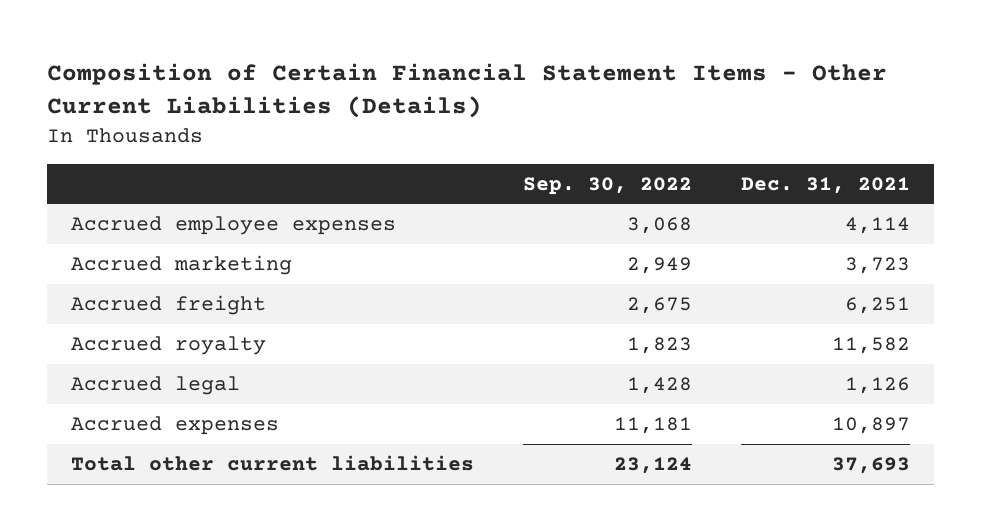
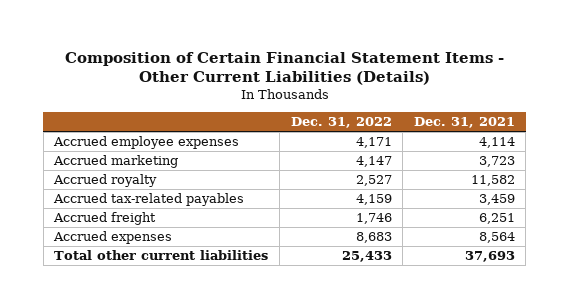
[522,176,692,195] Sep. 30, 2022 -> none
none -> [290,117,392,129] Dec. 31, 2022
[71,376,241,396] Accrued legal -> none
none -> [53,193,245,207] Accrued tax-related payables
[71,295,267,316] Accrued freight -> [53,212,157,226] Accrued freight
[831,417,910,435] 10,897 -> [478,232,515,244] 8,564

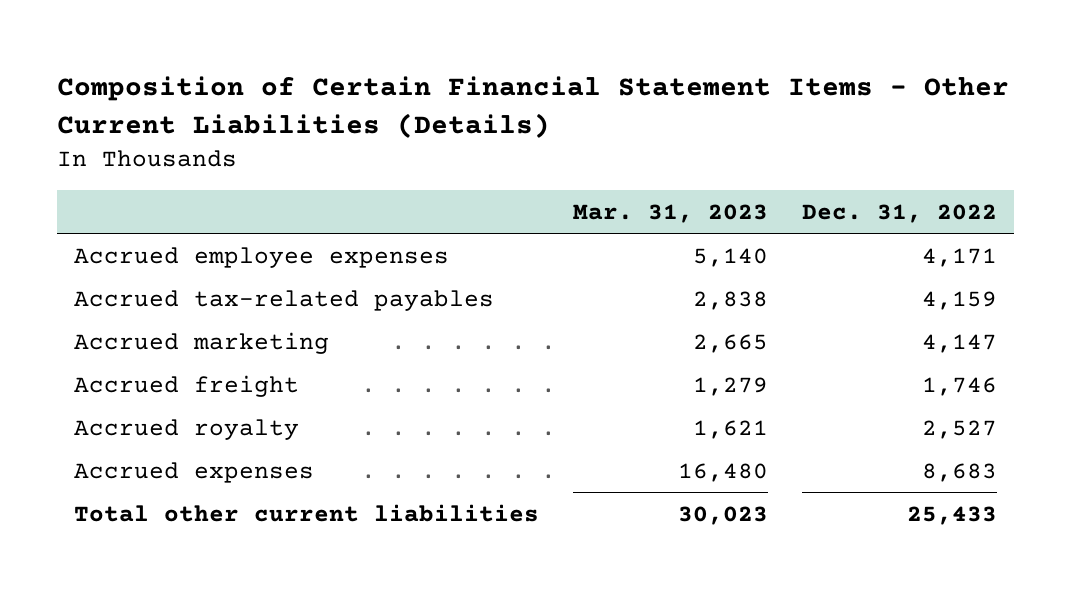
[413,117,515,129] Dec. 31, 2021 -> none
none -> [572,204,768,224] Mar. 31, 2023
[53,155,179,169] Accrued marketing -> [74,331,330,354] Accrued marketing
[53,174,158,188] Accrued royalty -> [74,418,300,440] Accrued royalty

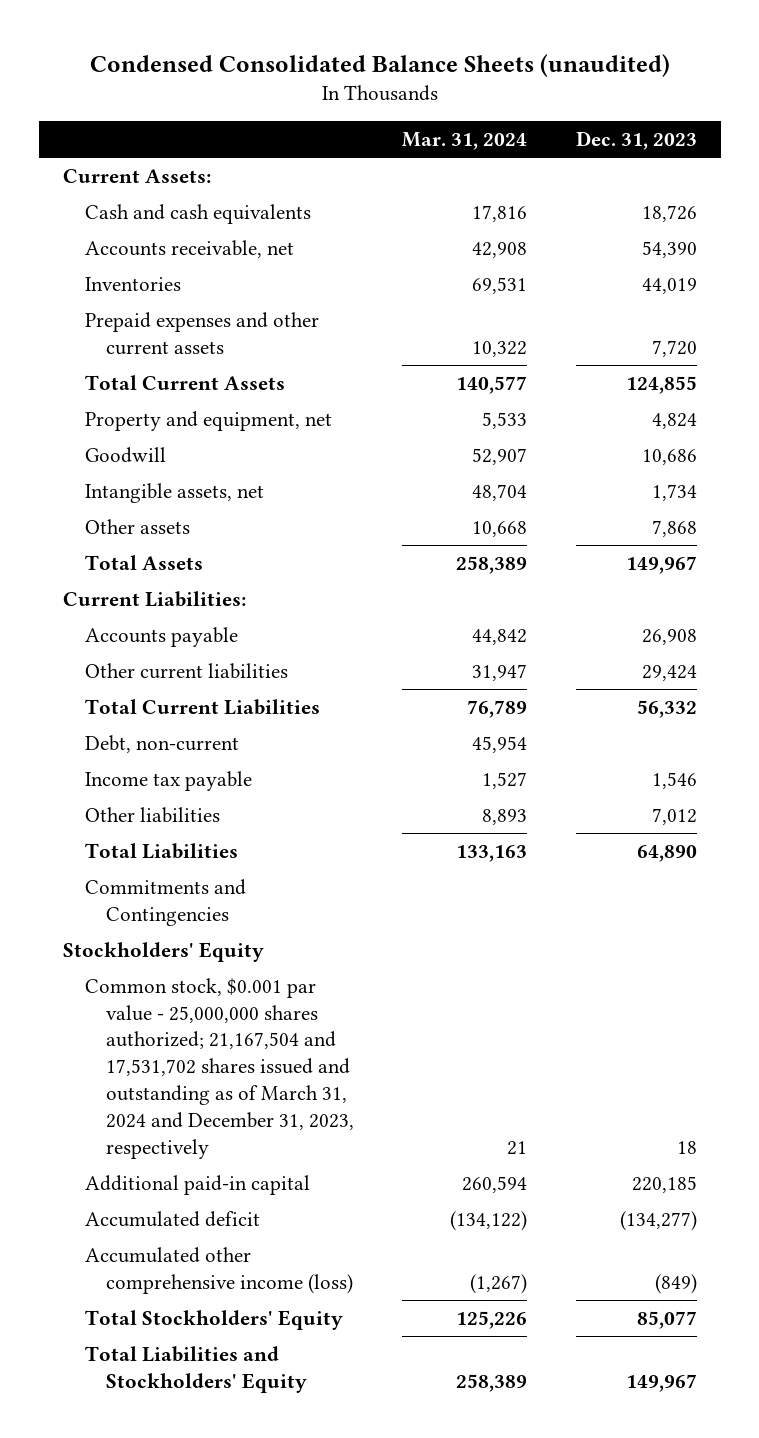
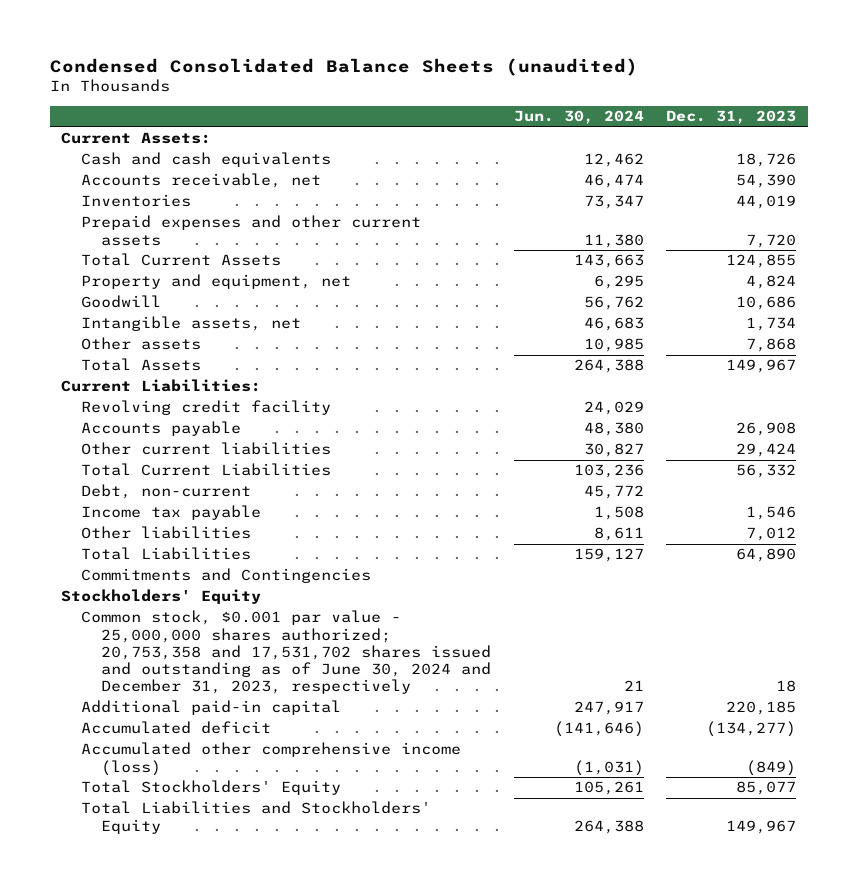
[402,132,528,151] Mar. 31, 2024 -> none
none -> [513,110,644,125] Jun. 30, 2024
none -> [80,400,331,416] Revolving credit facility
[84,977,355,1159] Common stock, $0.001 par value - 25,000,000 shares authorized; 21,167,504 and 17,531,702 shares issued and outstanding as of March 31, 2024 and December 31, 2023, respectively -> [80,610,491,695] Common stock, $0.001 par value - 25,000,000 shares authorized; 20,753,358 and 17,531,702 shares issued and outstanding as of June 30, 2024 and December 31, 2023, respectively

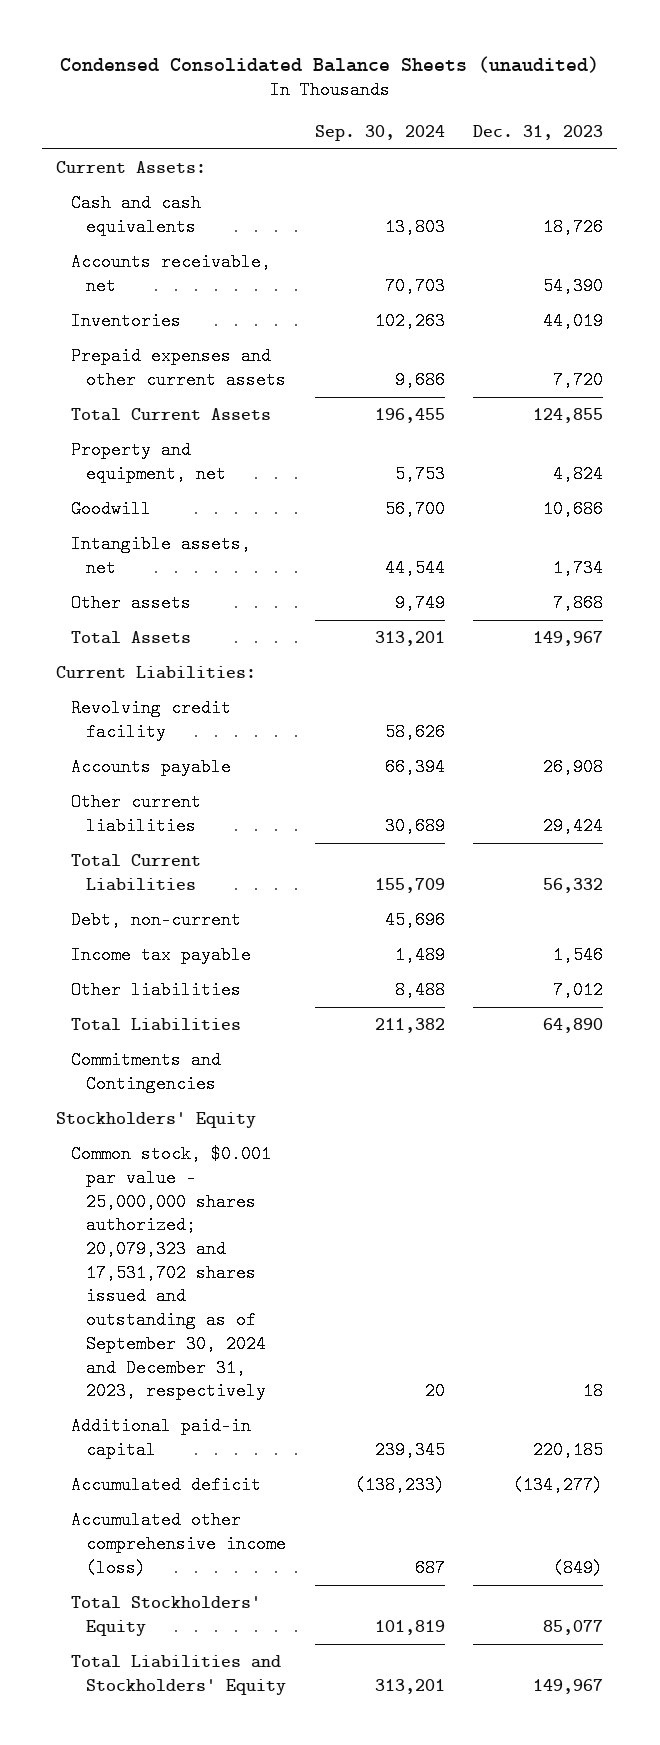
[513,110,644,125] Jun. 30, 2024 -> none
none -> [314,124,445,141] Sep. 30, 2024
[80,610,491,695] Common stock, $0.001 par value - 25,000,000 shares authorized; 20,753,358 and 17,531,702 shares issued and outstanding as of June 30, 2024 and December 31, 2023, respectively -> [71,1145,272,1401] Common stock, $0.001 par value - 25,000,000 shares authorized; 20,079,323 and 17,531,702 shares issued and outstanding as of September 30, 2024 and December 31, 2023, respectively

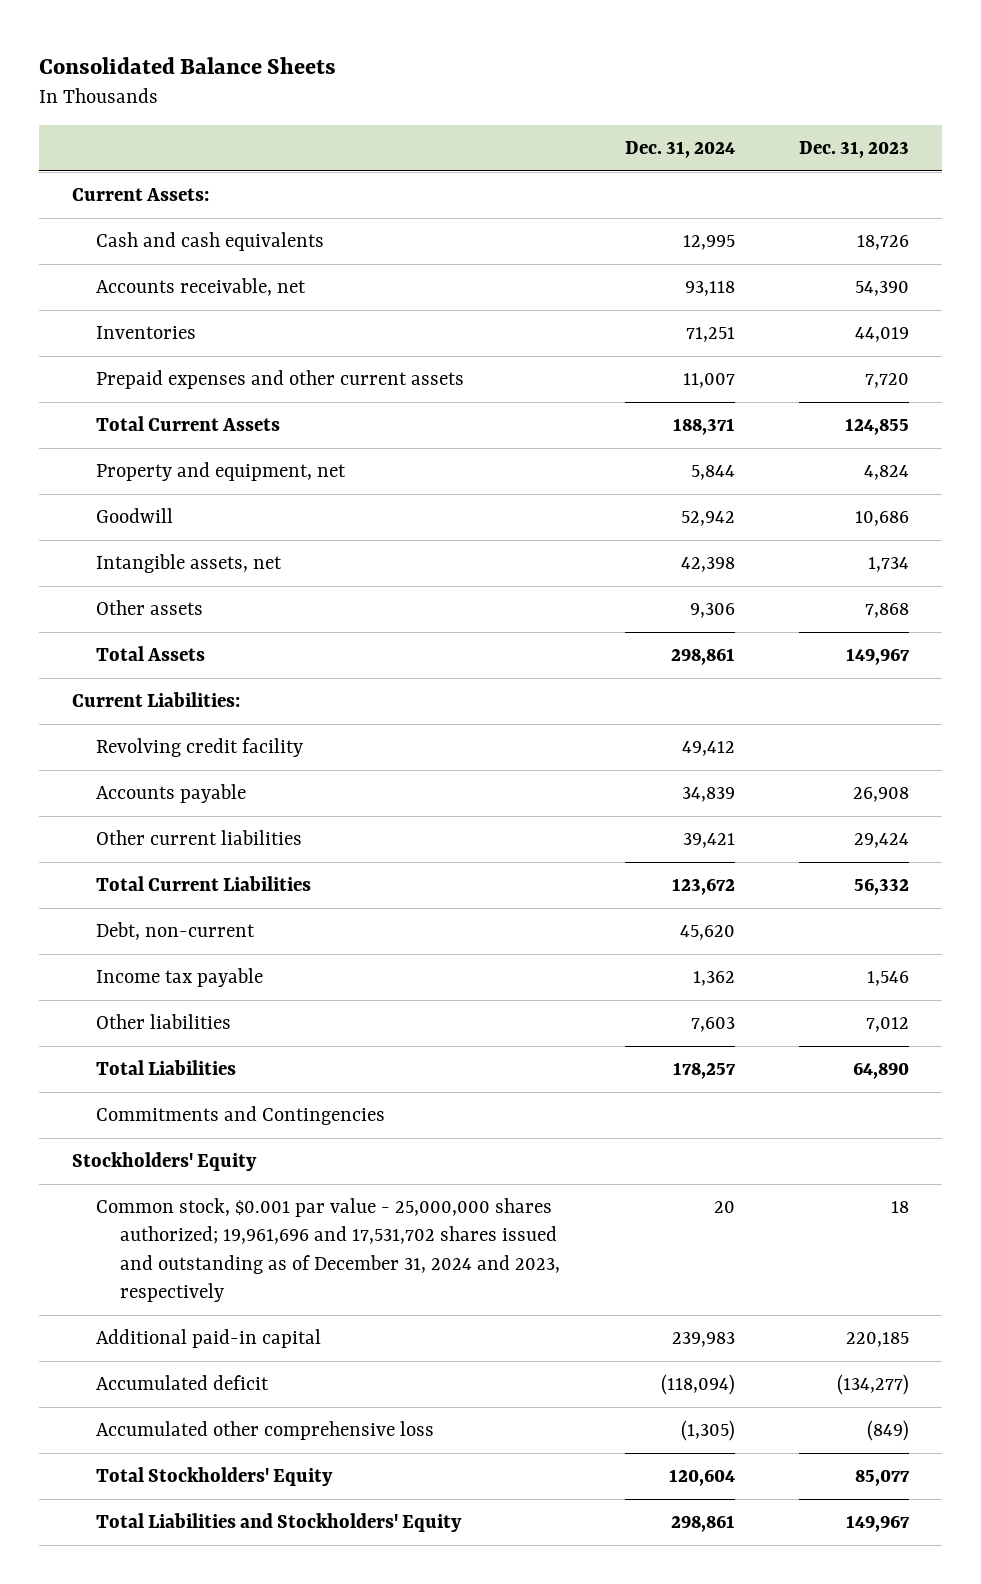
[59,55,599,73] Condensed Consolidated Balance Sheets (unaudited) -> [39,56,337,74] Consolidated Balance Sheets
[314,124,445,141] Sep. 30, 2024 -> none
none -> [624,141,735,159] Dec. 31, 2024
[71,1145,272,1401] Common stock, $0.001 par value - 25,000,000 shares authorized; 20,079,323 and 17,531,702 shares issued and outstanding as of September 30, 2024 and December 31, 2023, respectively -> [95,1198,561,1303] Common stock, $0.001 par value - 25,000,000 shares authorized; 19,961,696 and 17,531,702 shares issued and outstanding as of December 31, 2024 and 2023, respectively
[71,1511,287,1577] Accumulated other comprehensive income (loss) -> [95,1421,434,1441] Accumulated other comprehensive loss

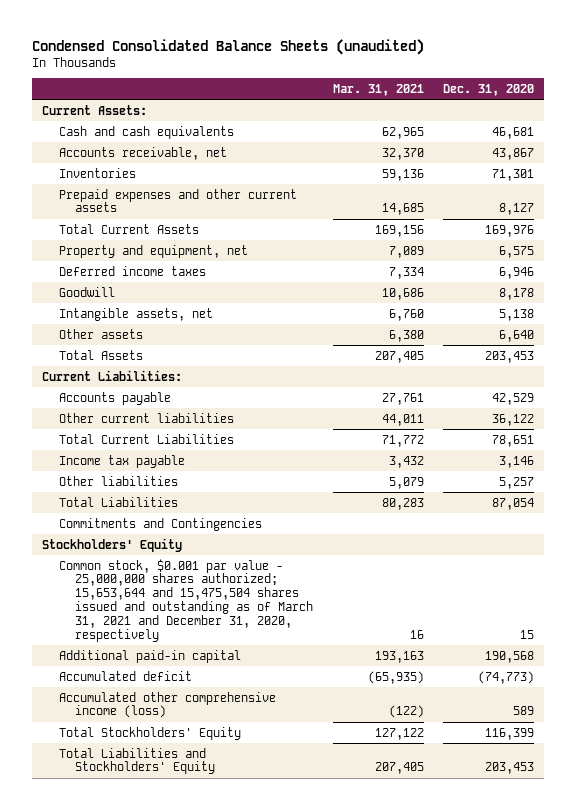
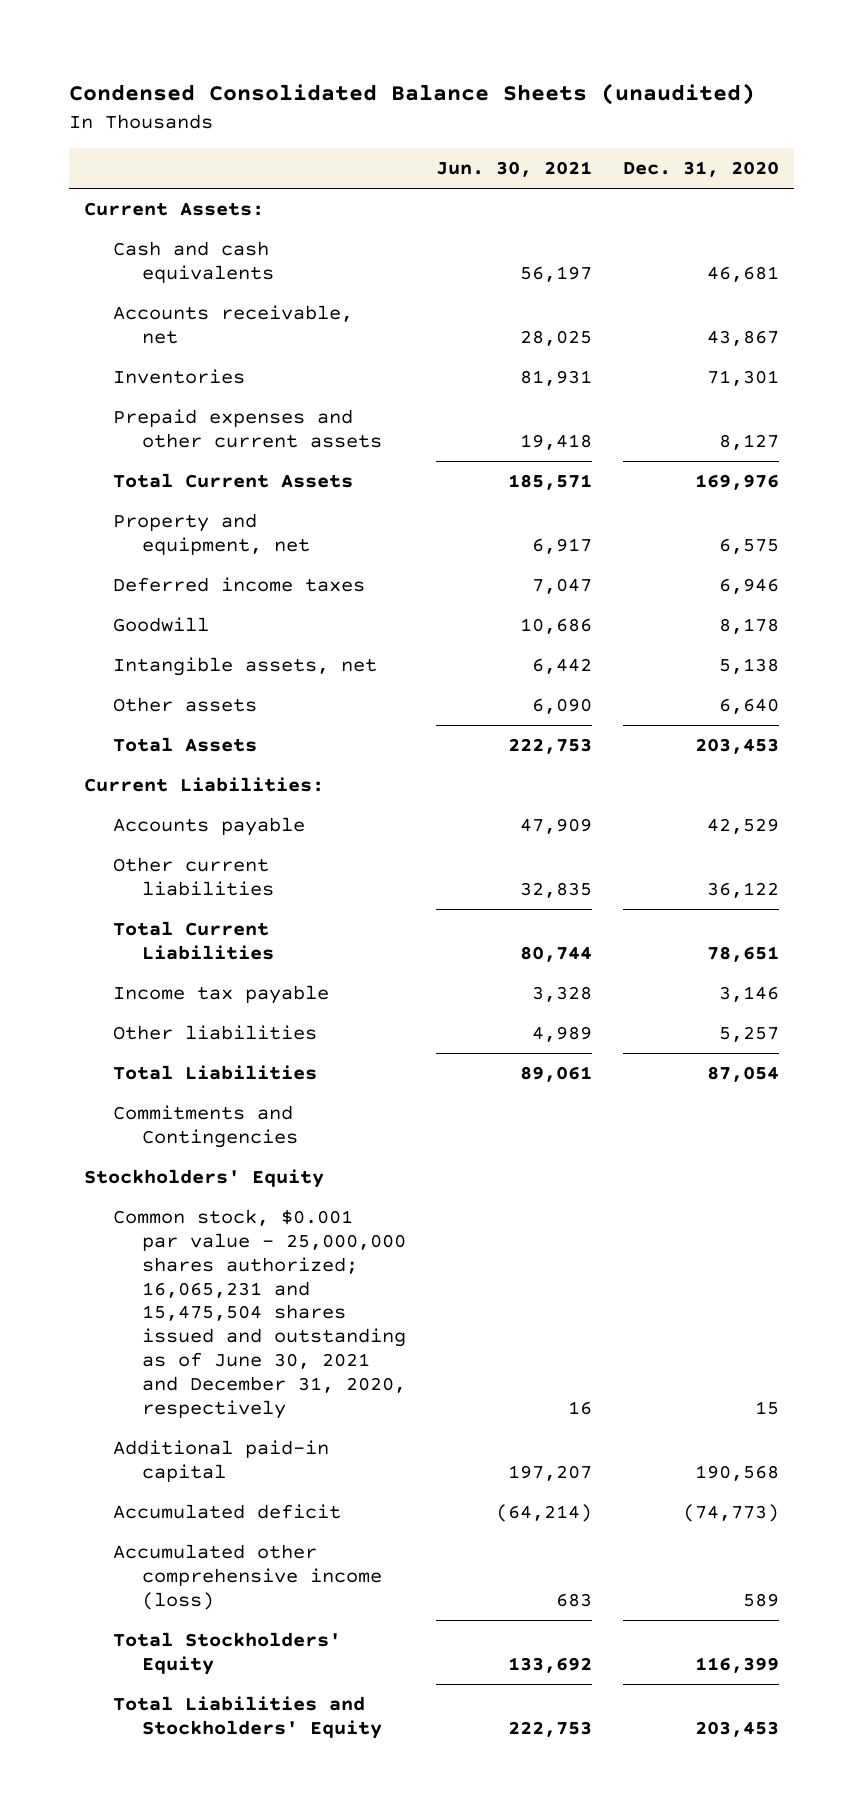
[332,83,424,96] Mar. 31, 2021 -> none
none -> [436,161,593,178] Jun. 30, 2021
[58,558,314,643] Common stock, $0.001 par value - 25,000,000 shares authorized; 15,653,644 and 15,475,504 shares issued and outstanding as of March 31, 2021 and December 31, 2020, respectively -> [112,1209,406,1419] Common stock, $0.001 par value - 25,000,000 shares authorized; 16,065,231 and 15,475,504 shares issued and outstanding as of June 30, 2021 and December 31, 2020, respectively

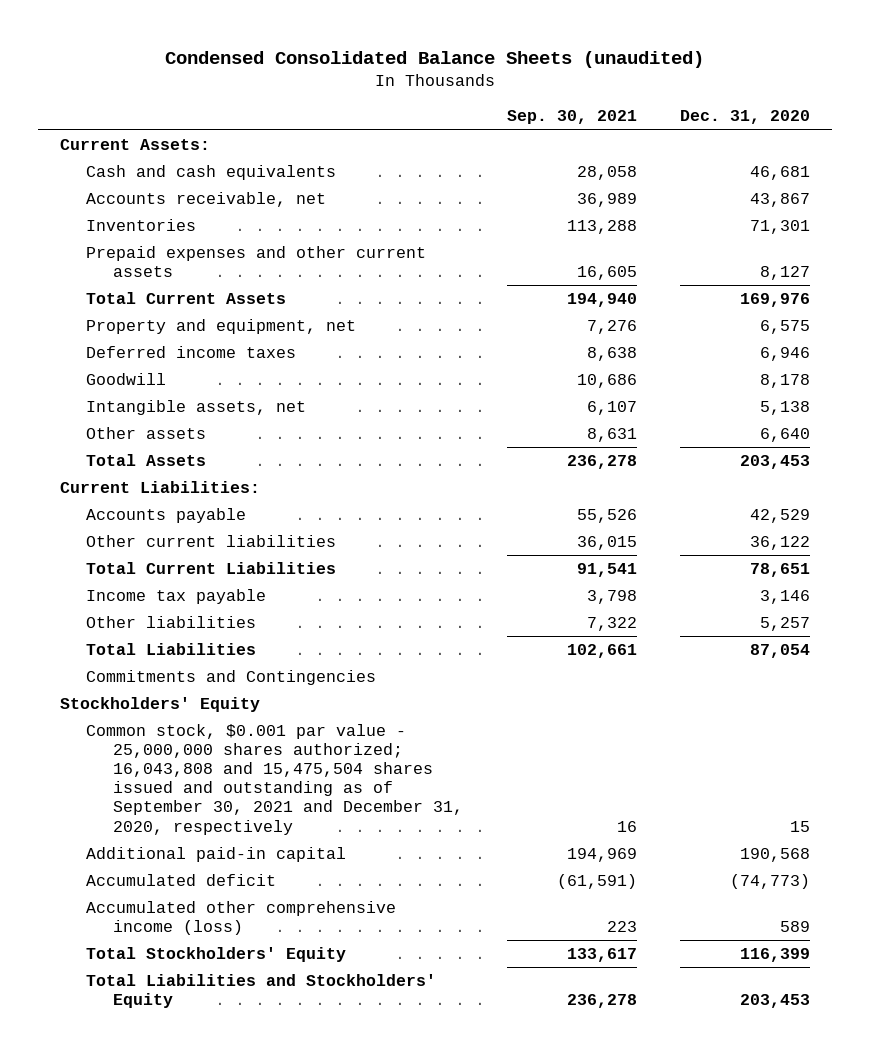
[436,161,593,178] Jun. 30, 2021 -> none
none -> [506,110,637,125] Sep. 30, 2021
[112,1209,406,1419] Common stock, $0.001 par value - 25,000,000 shares authorized; 16,065,231 and 15,475,504 shares issued and outstanding as of June 30, 2021 and December 31, 2020, respectively -> [86,723,463,835] Common stock, $0.001 par value - 25,000,000 shares authorized; 16,043,808 and 15,475,504 shares issued and outstanding as of September 30, 2021 and December 31, 2020, respectively

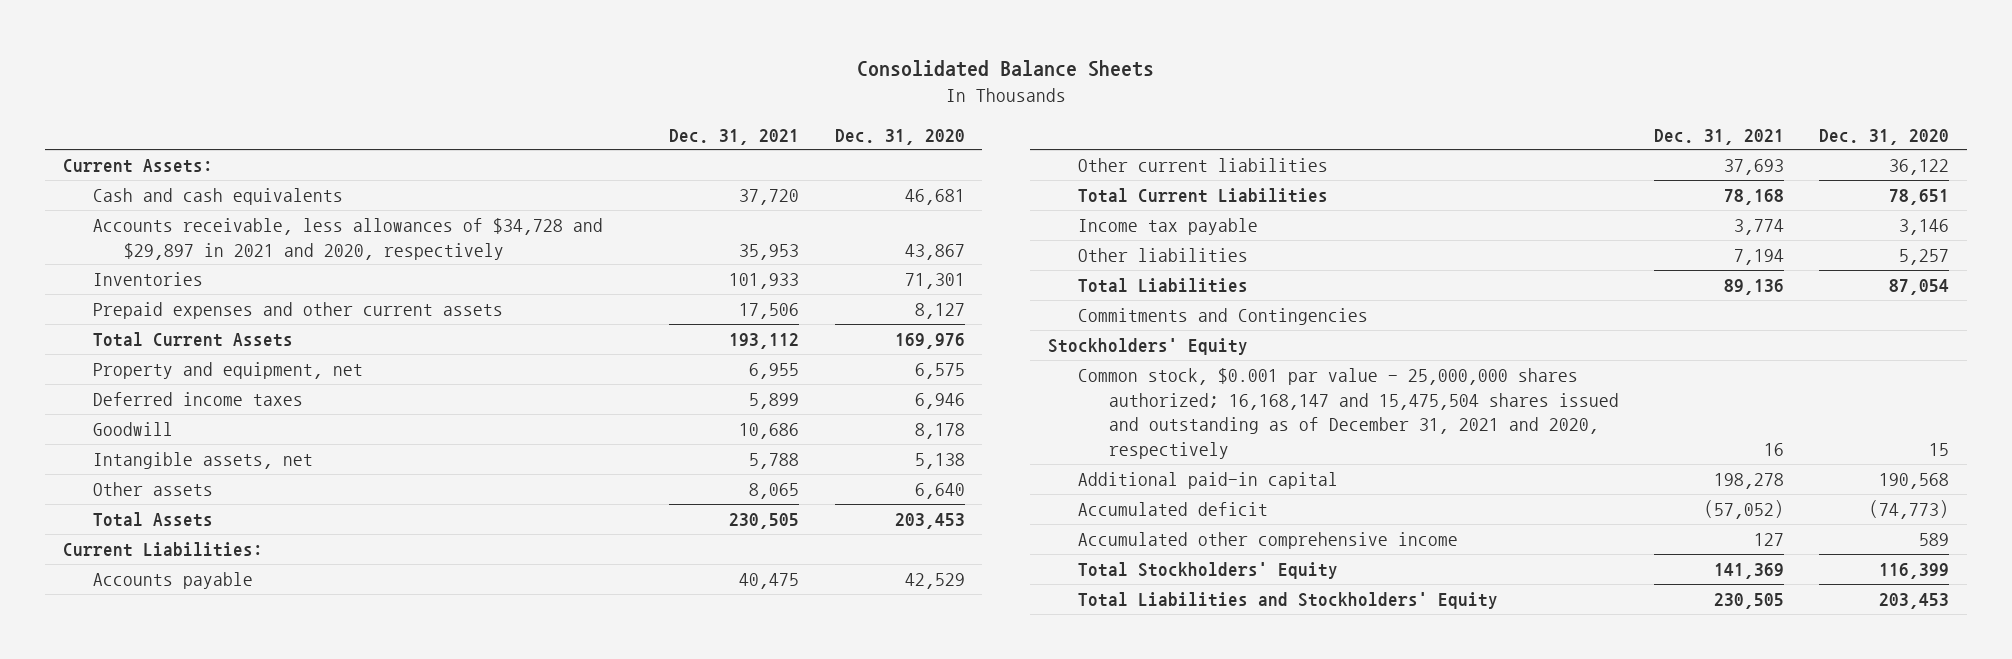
[165,50,705,68] Condensed Consolidated Balance Sheets (unaudited) -> [857,59,1155,77] Consolidated Balance Sheets
[506,110,637,125] Sep. 30, 2021 -> none
none -> [669,128,800,145] Dec. 31, 2021
[86,191,327,207] Accounts receivable, net -> [93,217,604,260] Accounts receivable, less allowances of $34,728 and $29,897 in 2021 and 2020, respectively
[86,723,463,835] Common stock, $0.001 par value - 25,000,000 shares authorized; 16,043,808 and 15,475,504 shares issued and outstanding as of September 30, 2021 and December 31, 2020, respectively -> [1078,367,1619,460] Common stock, $0.001 par value - 25,000,000 shares authorized; 16,168,147 and 15,475,504 shares issued and outstanding as of December 31, 2021 and 2020, respectively
[86,900,397,936] Accumulated other comprehensive income (loss) -> [1078,531,1459,549] Accumulated other comprehensive income

